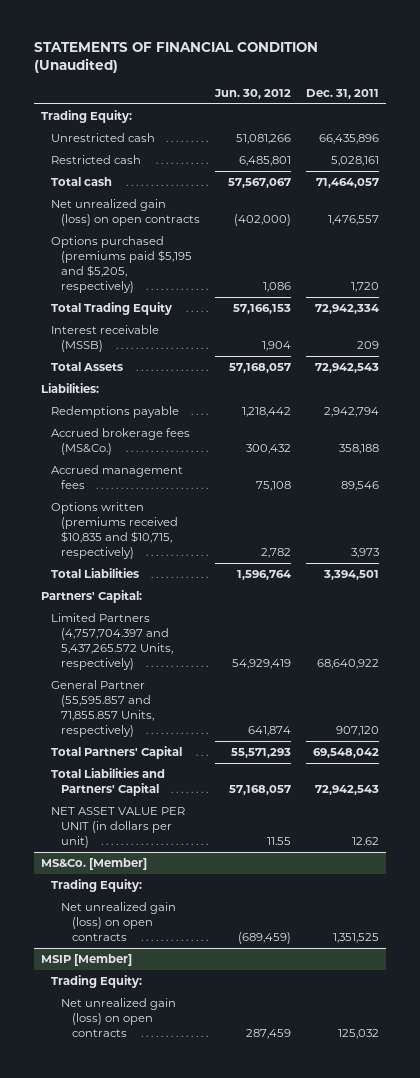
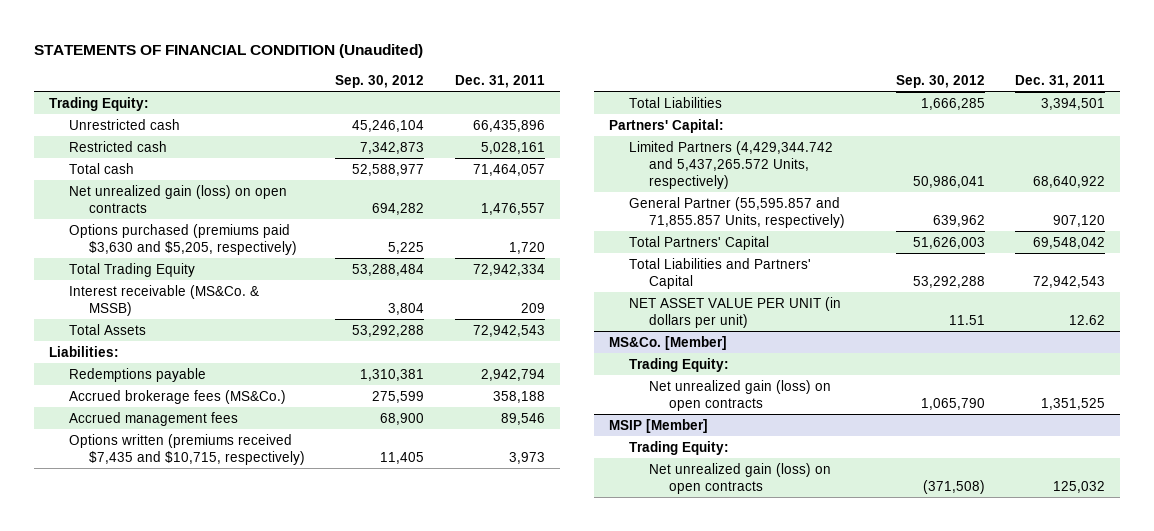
[214,88,292,99] Jun. 30, 2012 -> none
none -> [335,74,425,88] Sep. 30, 2012
[51,236,193,293] Options purchased (premiums paid $5,195 and $5,205, respectively) -> [69,223,297,255] Options purchased (premiums paid $3,630 and $5,205, respectively)
[51,325,160,352] Interest receivable (MSSB) -> [69,284,260,316] Interest receivable (MS&Co. & MSSB)
[51,502,179,559] Options written (premiums received $10,835 and $10,715, respectively) -> [69,433,305,465] Options written (premiums received $7,435 and $10,715, respectively)
[51,613,174,670] Limited Partners (4,757,704.397 and 5,437,265.572 Units, respectively) -> [629,140,834,190] Limited Partners (4,429,344.742 and 5,437,265.572 Units, respectively)

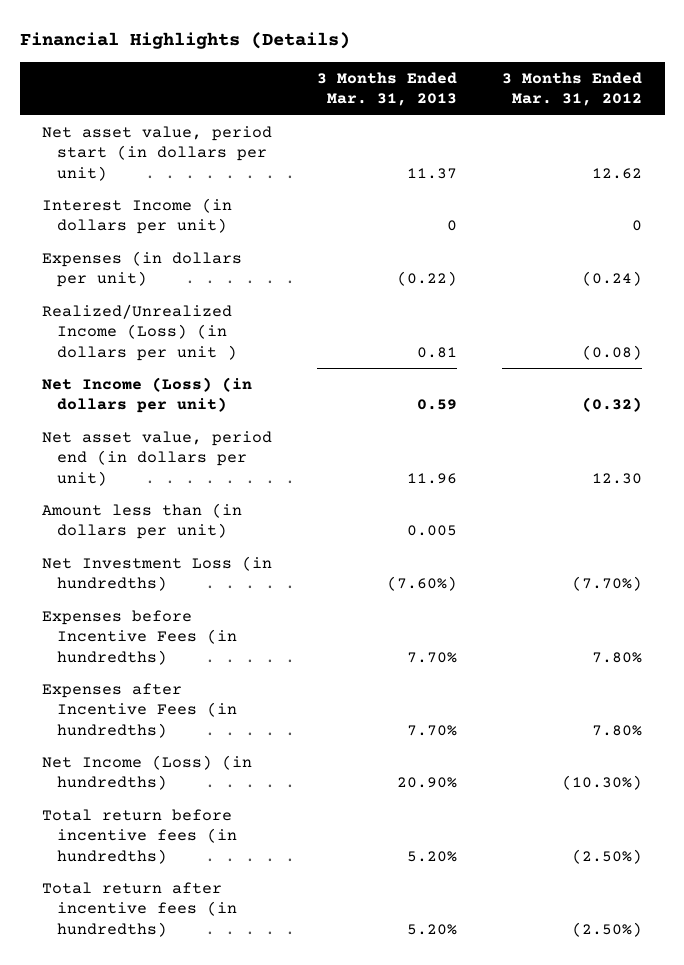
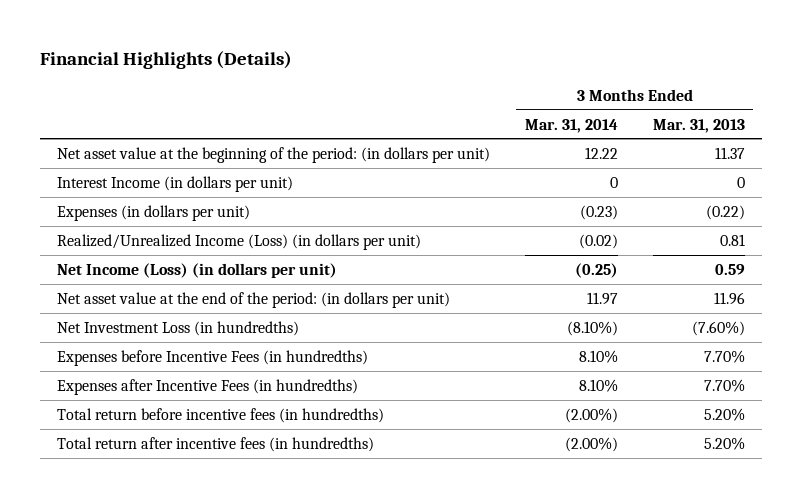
[502,71,643,107] 3 Months Ended Mar. 31, 2012 -> none
none -> [524,118,618,133] Mar. 31, 2014
[42,126,273,181] Net asset value, period start (in dollars per unit) -> [57,146,491,163] Net asset value at the beginning of the period: (in dollars per unit)
[42,304,237,361] Realized/Unrealized Income (Loss) (in dollars per unit ) -> [57,233,422,250] Realized/Unrealized Income (Loss) (in dollars per unit)
[42,503,243,540] Amount less than (in dollars per unit) -> none
[42,431,273,486] Net asset value, period end (in dollars per unit) -> [57,291,451,308] Net asset value at the end of the period: (in dollars per unit)
[42,755,253,791] Net Income (Loss) (in hundredths) -> none

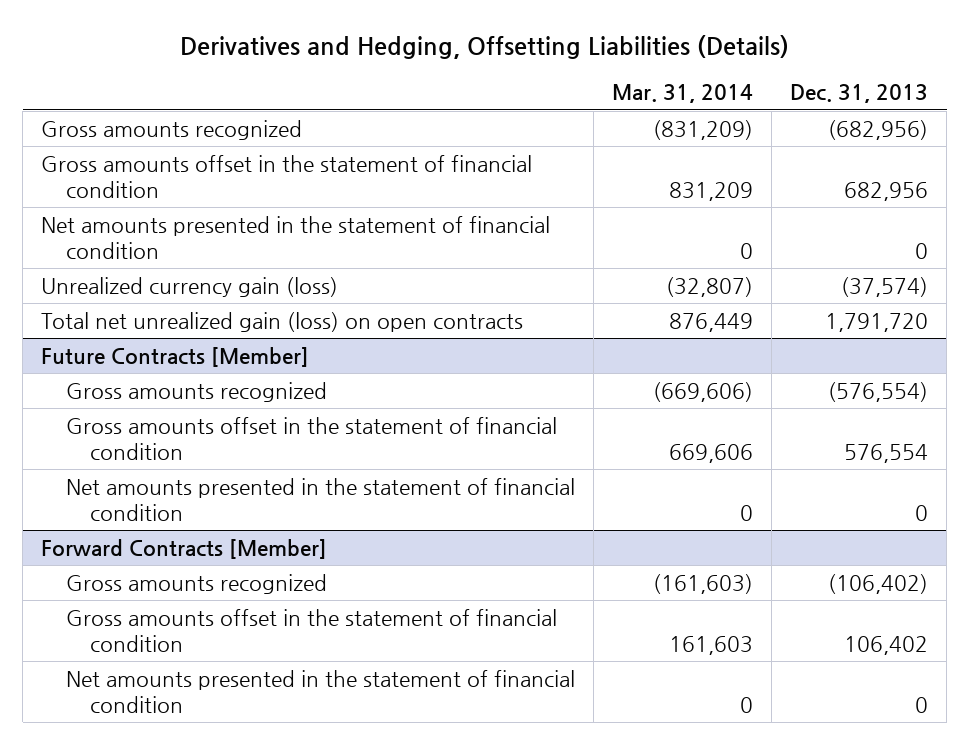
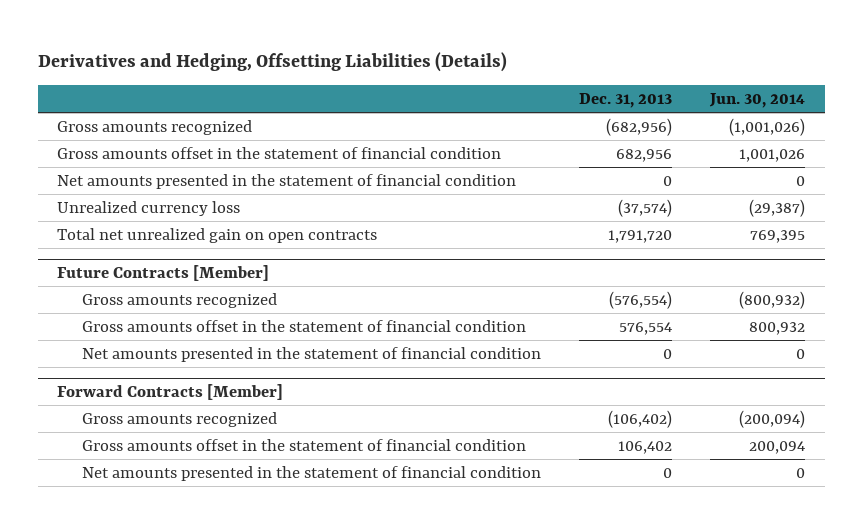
[611,84,753,104] Mar. 31, 2014 -> none
none -> [709,92,806,108] Jun. 30, 2014
[41,276,339,297] Unrealized currency gain (loss) -> [57,200,241,216] Unrealized currency loss
[41,311,524,332] Total net unrealized gain (loss) on open contracts -> [57,227,378,243] Total net unrealized gain on open contracts

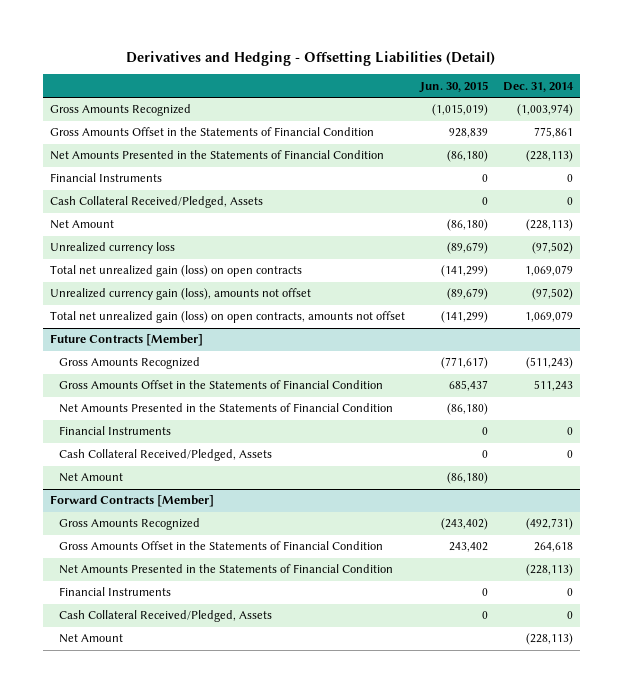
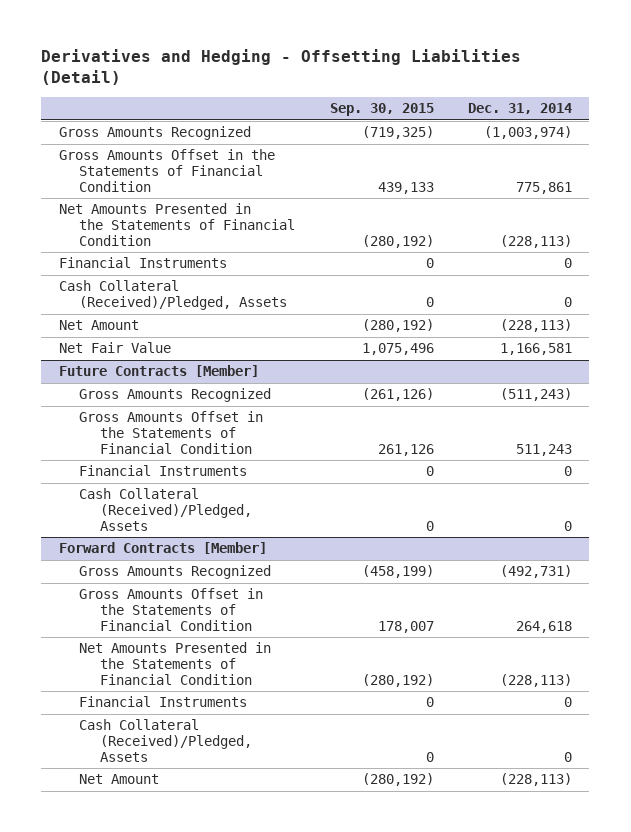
[418,80,488,93] Jun. 30, 2015 -> none
none -> [329,103,434,117] Sep. 30, 2015
[50,196,264,209] Cash Collateral Received/Pledged, Assets -> [58,280,288,311] Cash Collateral (Received)/Pledged, Assets
[50,242,176,255] Unrealized currency loss -> none
[50,265,303,278] Total net unrealized gain (loss) on open contracts -> none
[50,288,312,301] Unrealized currency gain (loss), amounts not offset -> none
[50,311,406,324] Total net unrealized gain (loss) on open contracts, amounts not offset -> none
none -> [58,342,171,354] Net Fair Value
[59,403,394,414] Net Amounts Presented in the Statements of Financial Condition -> none
[59,473,124,483] Net Amount -> none
[59,449,273,462] Cash Collateral Received/Pledged, Assets -> [79,488,252,531] Cash Collateral (Received)/Pledged, Assets
[59,610,273,623] Cash Collateral Received/Pledged, Assets -> [79,719,252,762] Cash Collateral (Received)/Pledged, Assets

